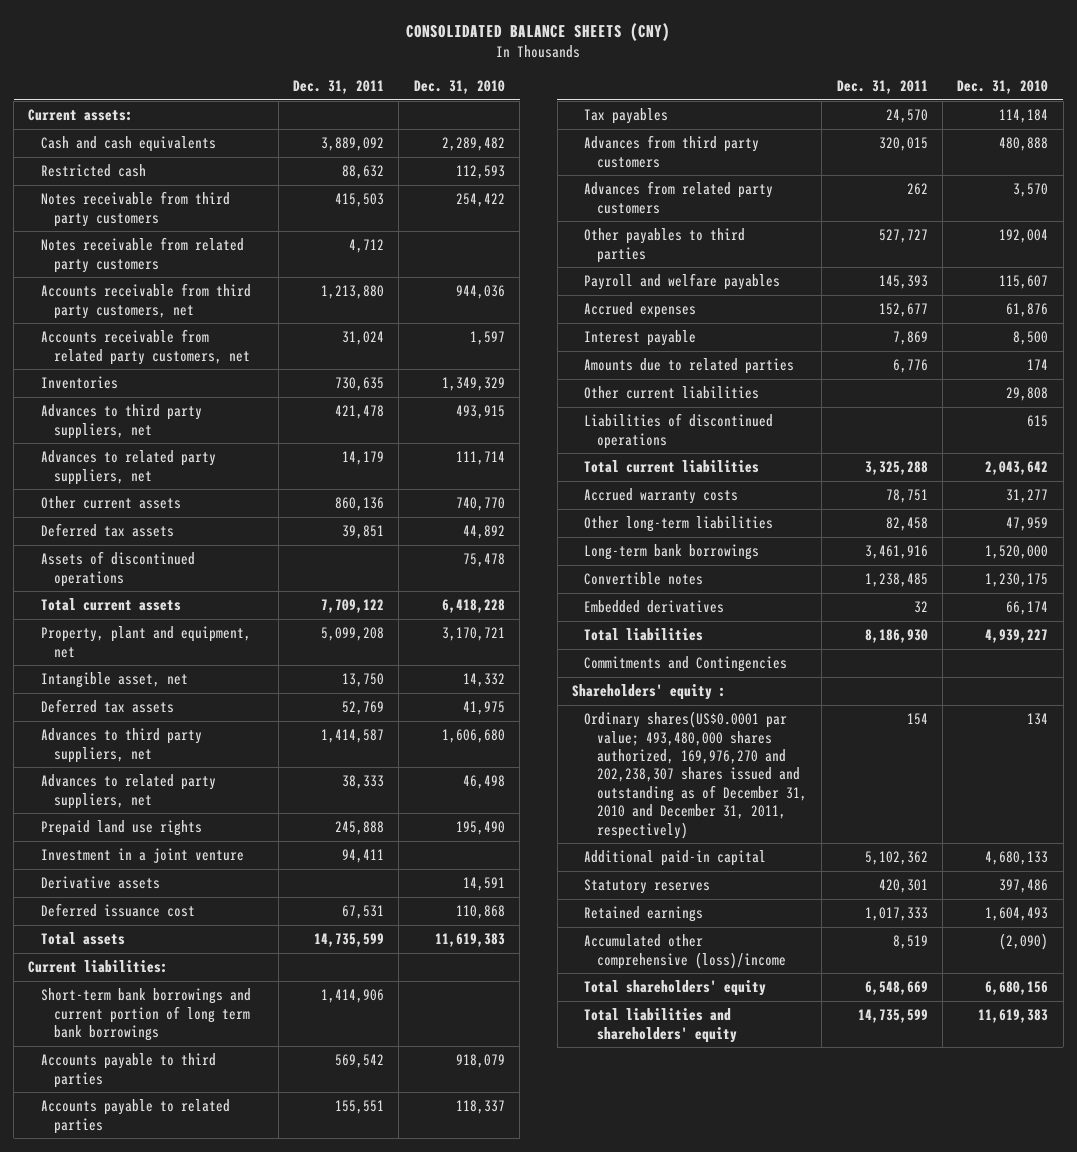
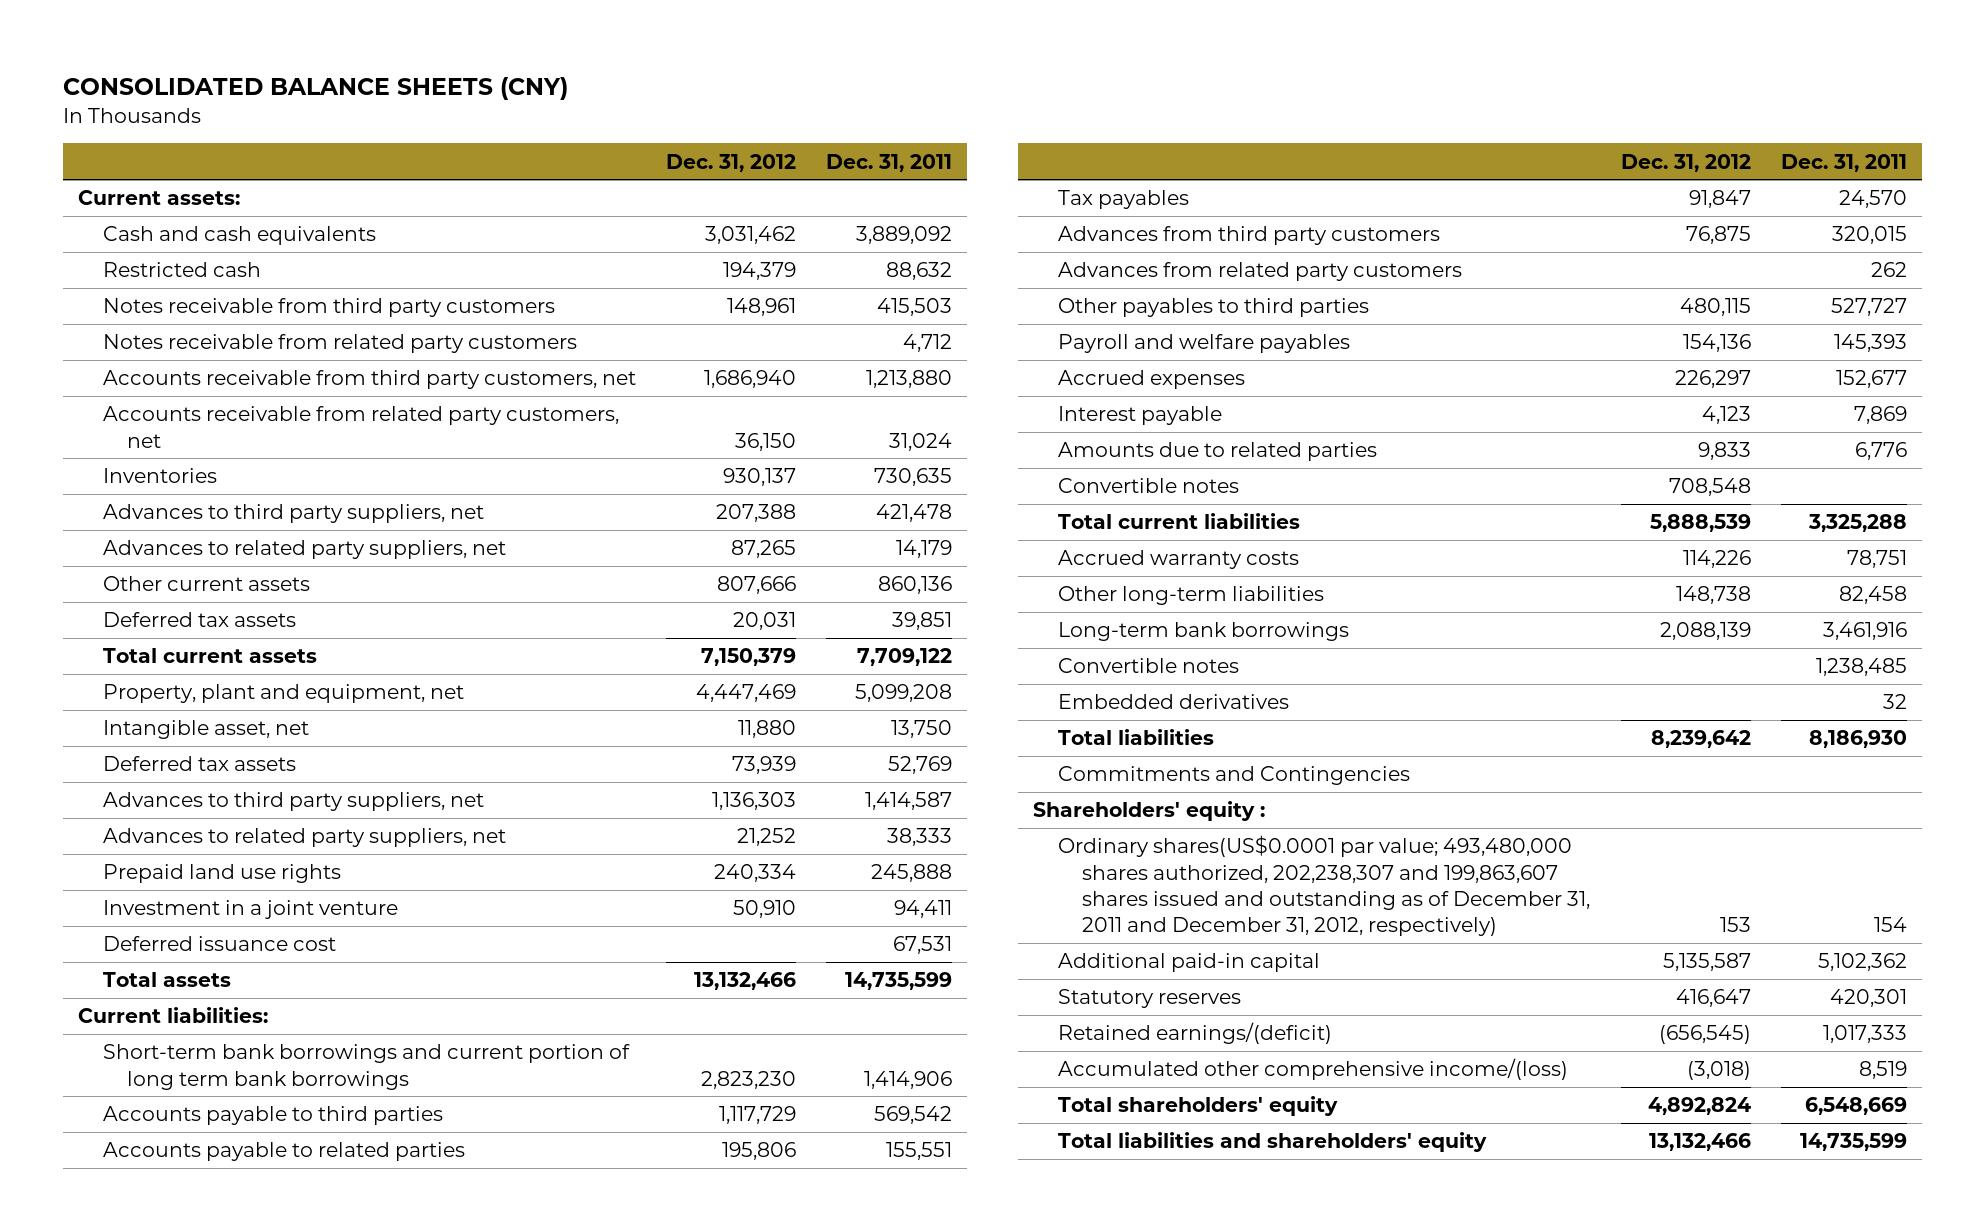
[413,80,505,95] Dec. 31, 2010 -> none
none -> [665,153,796,172] Dec. 31, 2012
[40,551,195,587] Assets of discontinued operations -> none
[40,876,160,890] Derivative assets -> none
[584,386,760,400] Other current liabilities -> none
[584,413,774,449] Liabilities of discontinued operations -> none
none -> [1057,478,1239,494] Convertible notes
[584,711,807,839] Ordinary shares(US$0.0001 par value; 493,480,000 shares authorized, 169,976,270 and 202,238,307 shares issued and outstanding as of December 31, 2010 and December 31, 2011, respectively) -> [1057,835,1591,937] Ordinary shares(US$0.0001 par value; 493,480,000 shares authorized, 202,238,307 and 199,863,607 shares issued and outstanding as of December 31, 2011 and December 31, 2012, respectively)
[584,906,704,923] Retained earnings -> [1057,1022,1332,1045] Retained earnings/(deficit)
[584,934,786,969] Accumulated other comprehensive (loss)/income -> [1057,1058,1568,1081] Accumulated other comprehensive income/(loss)

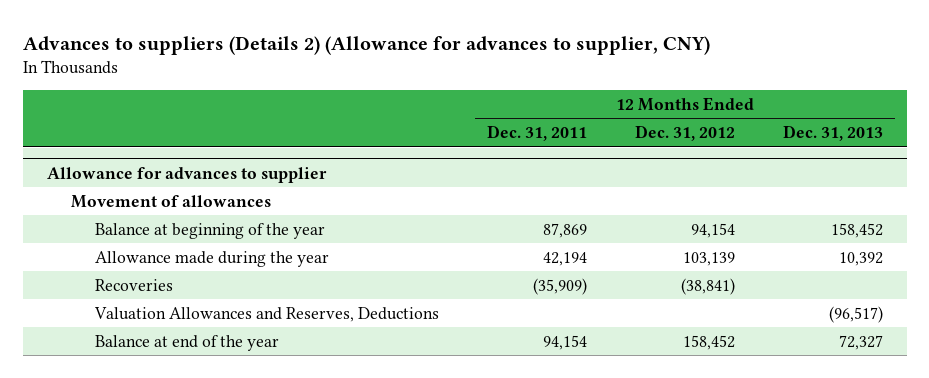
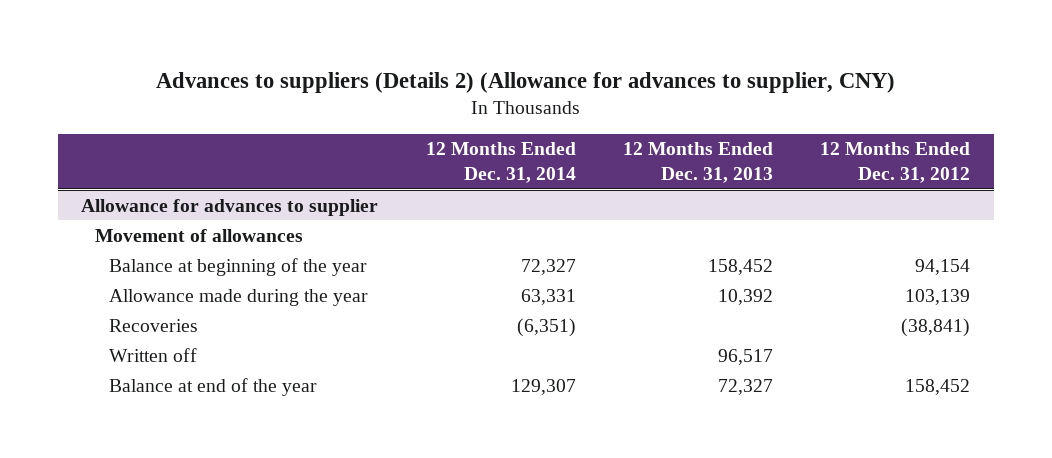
[486,125,587,142] Dec. 31, 2011 -> none
none -> [425,142,576,183] 12 Months Ended Dec. 31, 2014
[93,306,439,322] Valuation Allowances and Reserves, Deductions -> none
none -> [108,347,197,362] Written off

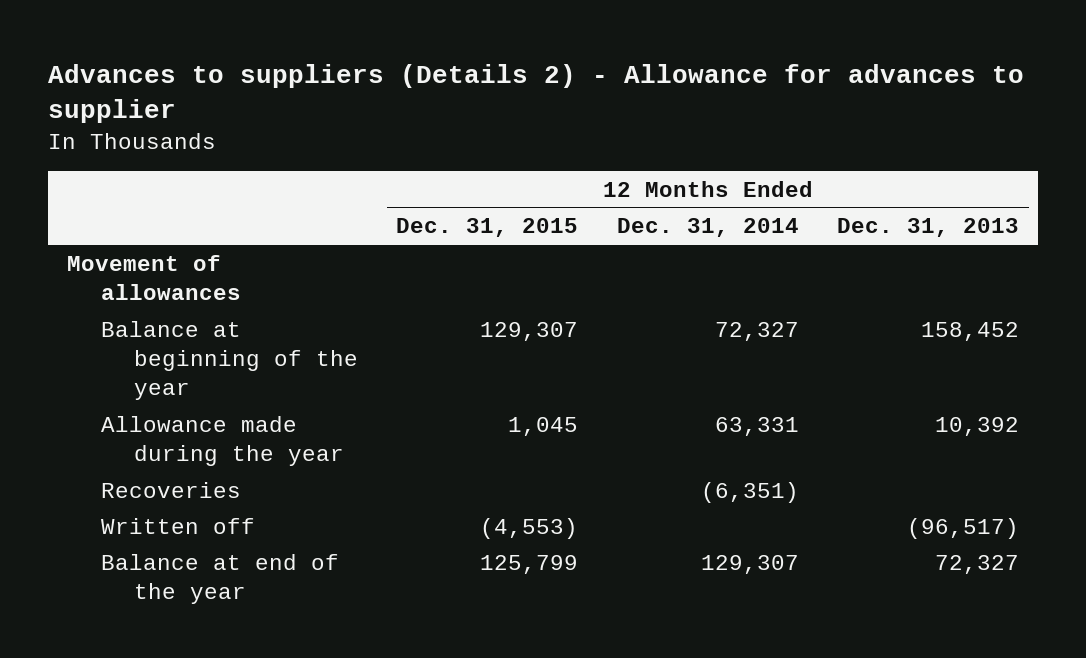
[155,71,895,93] Advances to suppliers (Details 2) (Allowance for advances to supplier, CNY) -> [47,63,1024,124] Advances to suppliers (Details 2) - Allowance for advances to supplier
[820,142,971,183] 12 Months Ended Dec. 31, 2012 -> none
none -> [396,218,579,238] Dec. 31, 2015
[81,198,379,216] Allowance for advances to supplier -> none
[717,348,773,365] 96,517 -> [907,517,1020,539] (96,517)

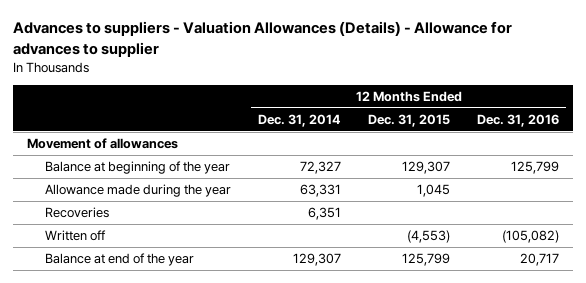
[47,63,1024,124] Advances to suppliers (Details 2) - Allowance for advances to supplier -> [13,21,513,57] Advances to suppliers - Valuation Allowances (Details) - Allowance for advances to supplier
[837,218,1020,238] Dec. 31, 2013 -> none
none -> [477,113,560,127] Dec. 31, 2016
[700,481,799,503] (6,351) -> [308,207,342,221] 6,351

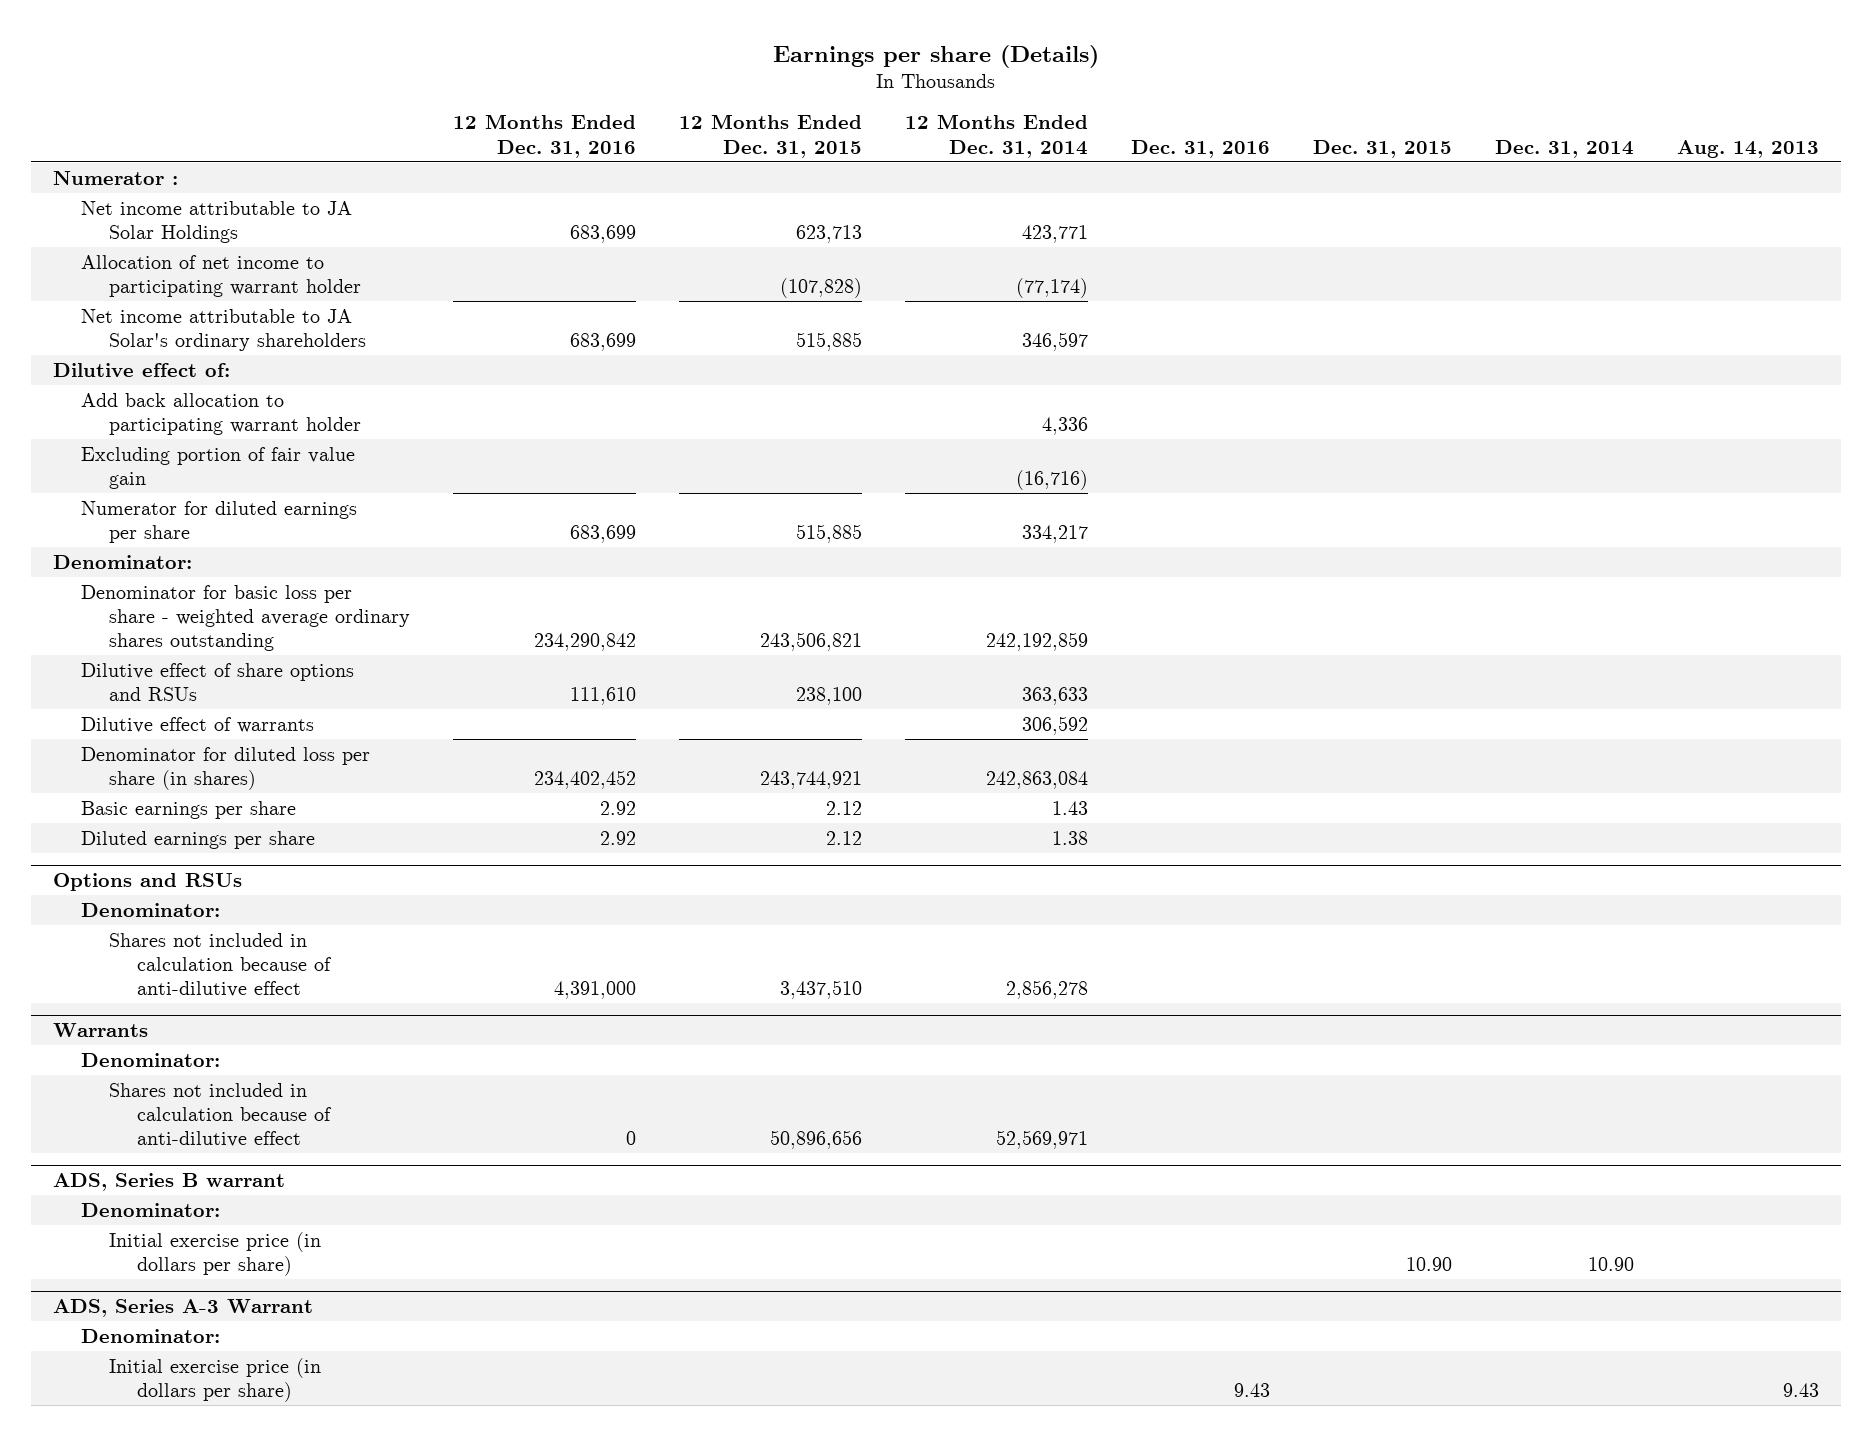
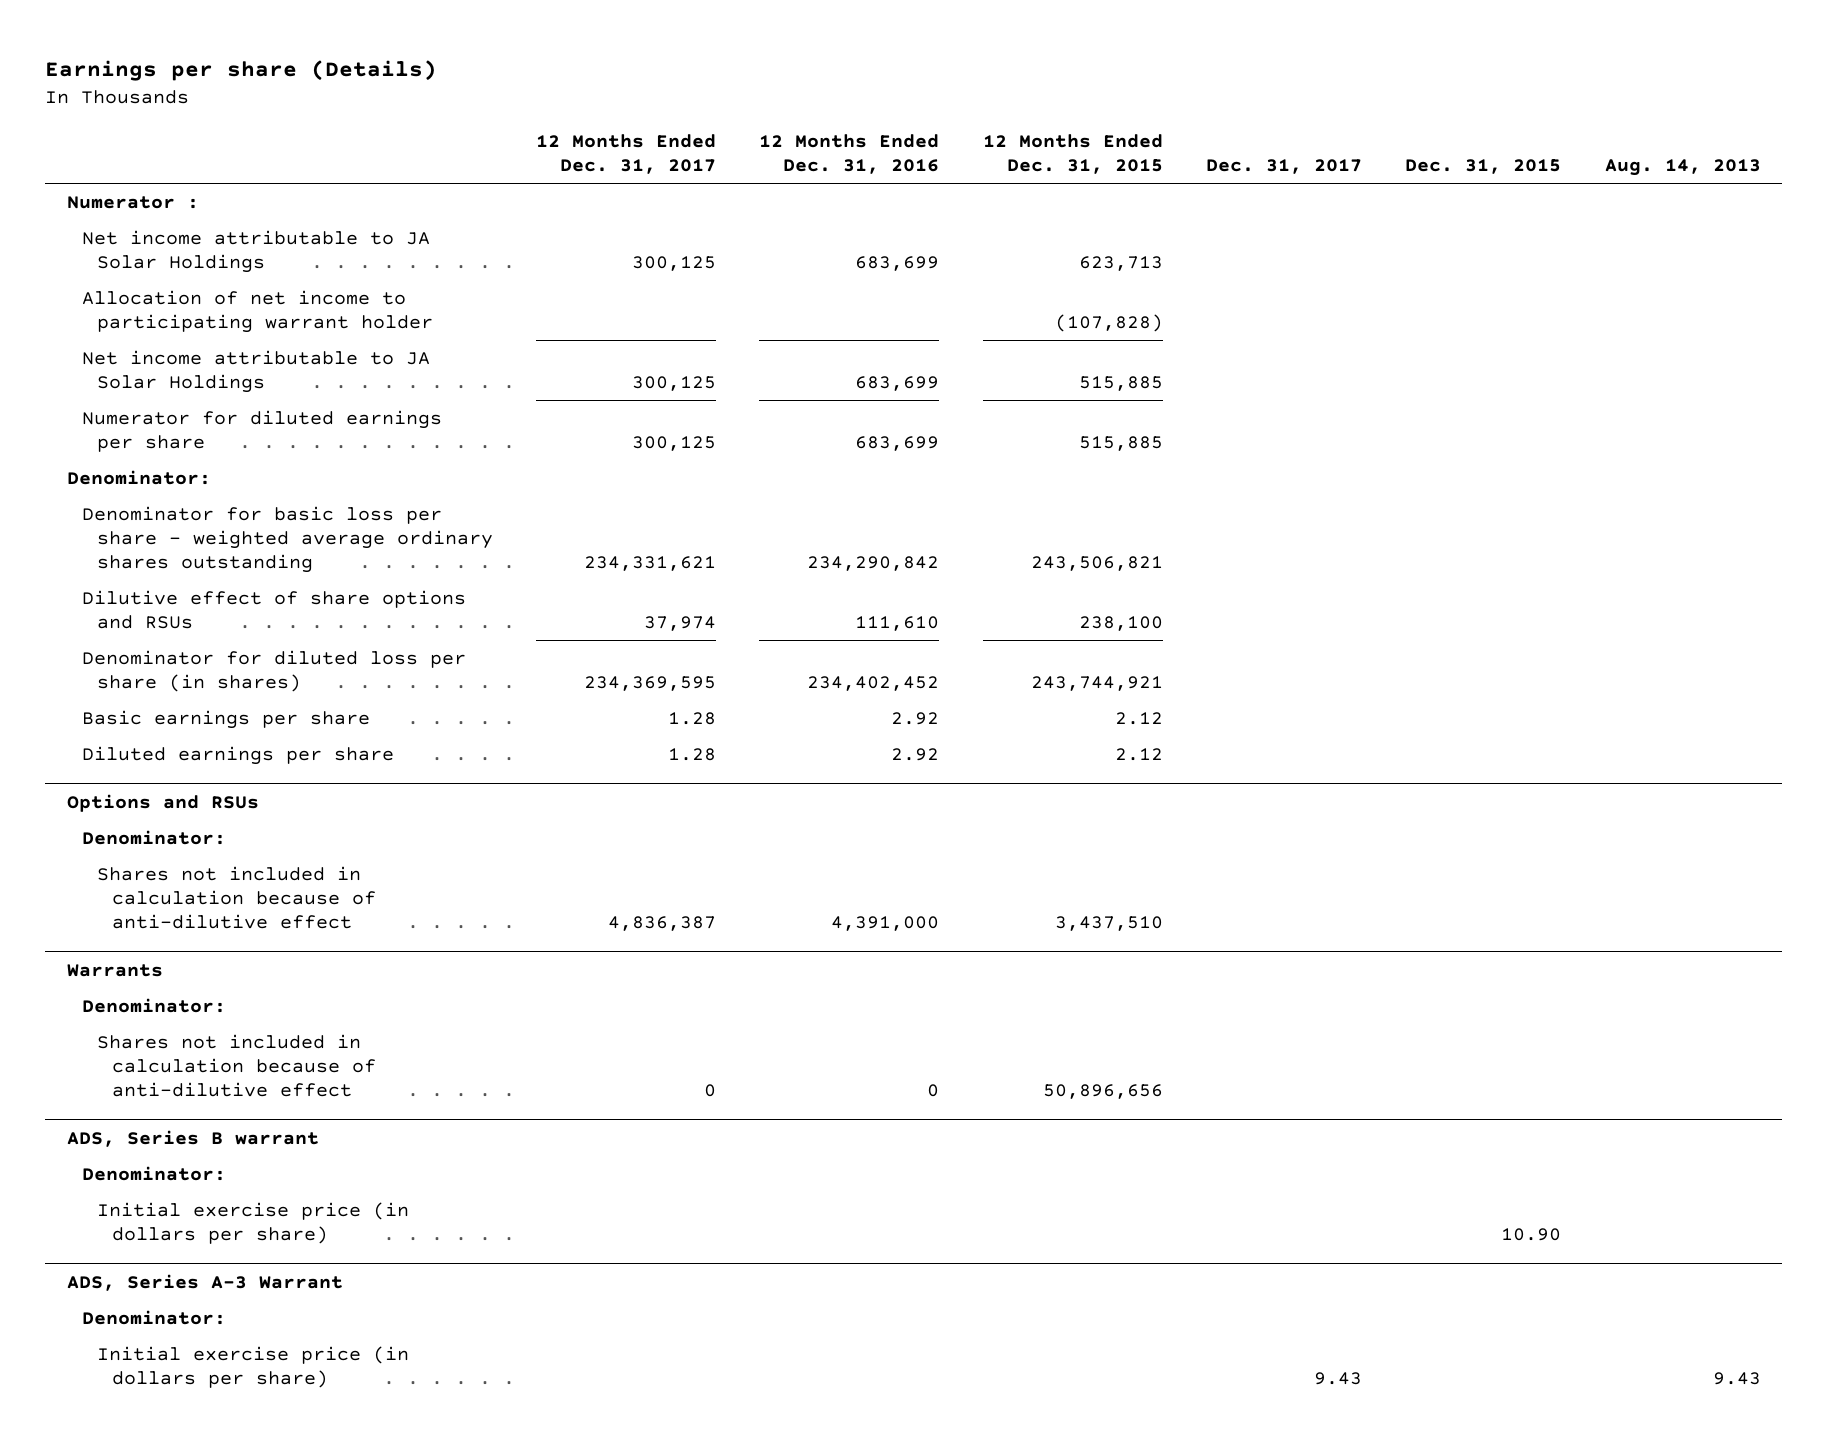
[905,114,1089,158] 12 Months Ended Dec. 31, 2014 -> none
[1131,139,1271,158] Dec. 31, 2016 -> none
[1495,139,1635,158] Dec. 31, 2014 -> none
none -> [536,133,717,174] 12 Months Ended Dec. 31, 2017
none -> [1206,158,1363,174] Dec. 31, 2017
[52,362,230,377] Dilutive effect of: -> none
[80,392,362,435] Add back allocation to participating warrant holder -> none
[80,446,355,489] Excluding portion of fair value gain -> none
[80,308,367,351] Net income attributable to JA Solar's ordinary shareholders -> [81,350,430,394] Net income attributable to JA Solar Holdings
[80,716,314,733] Dilutive effect of warrants -> none

